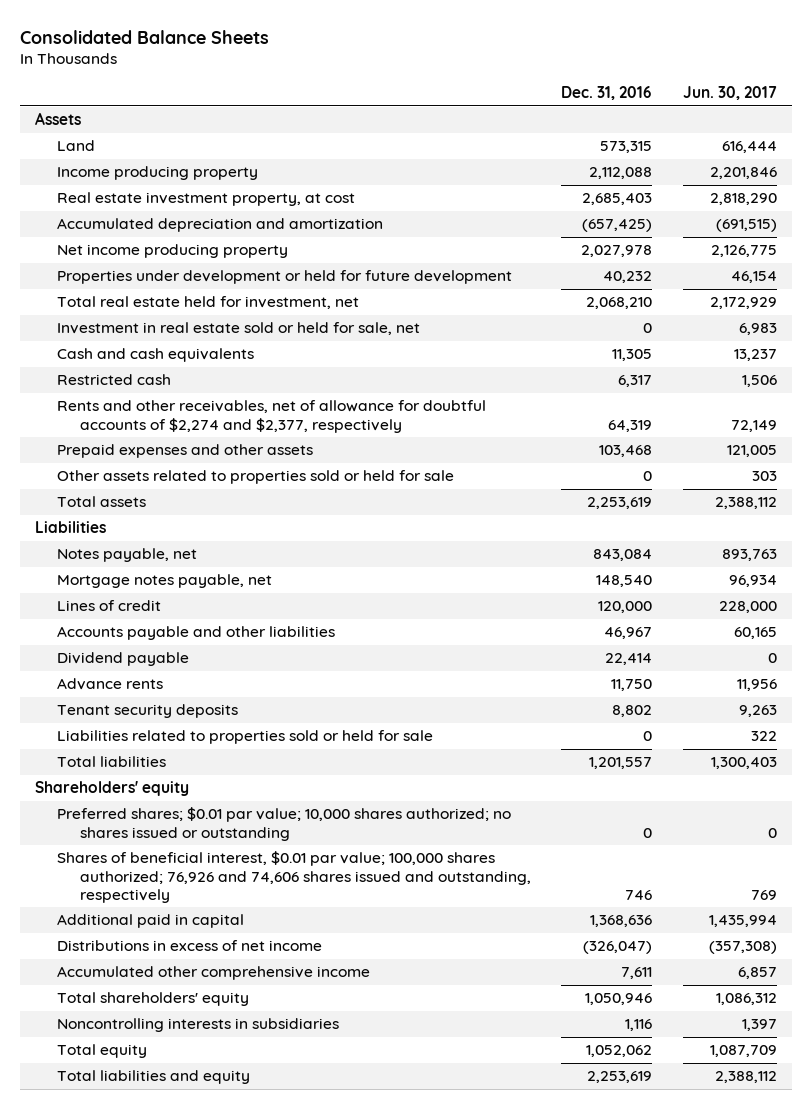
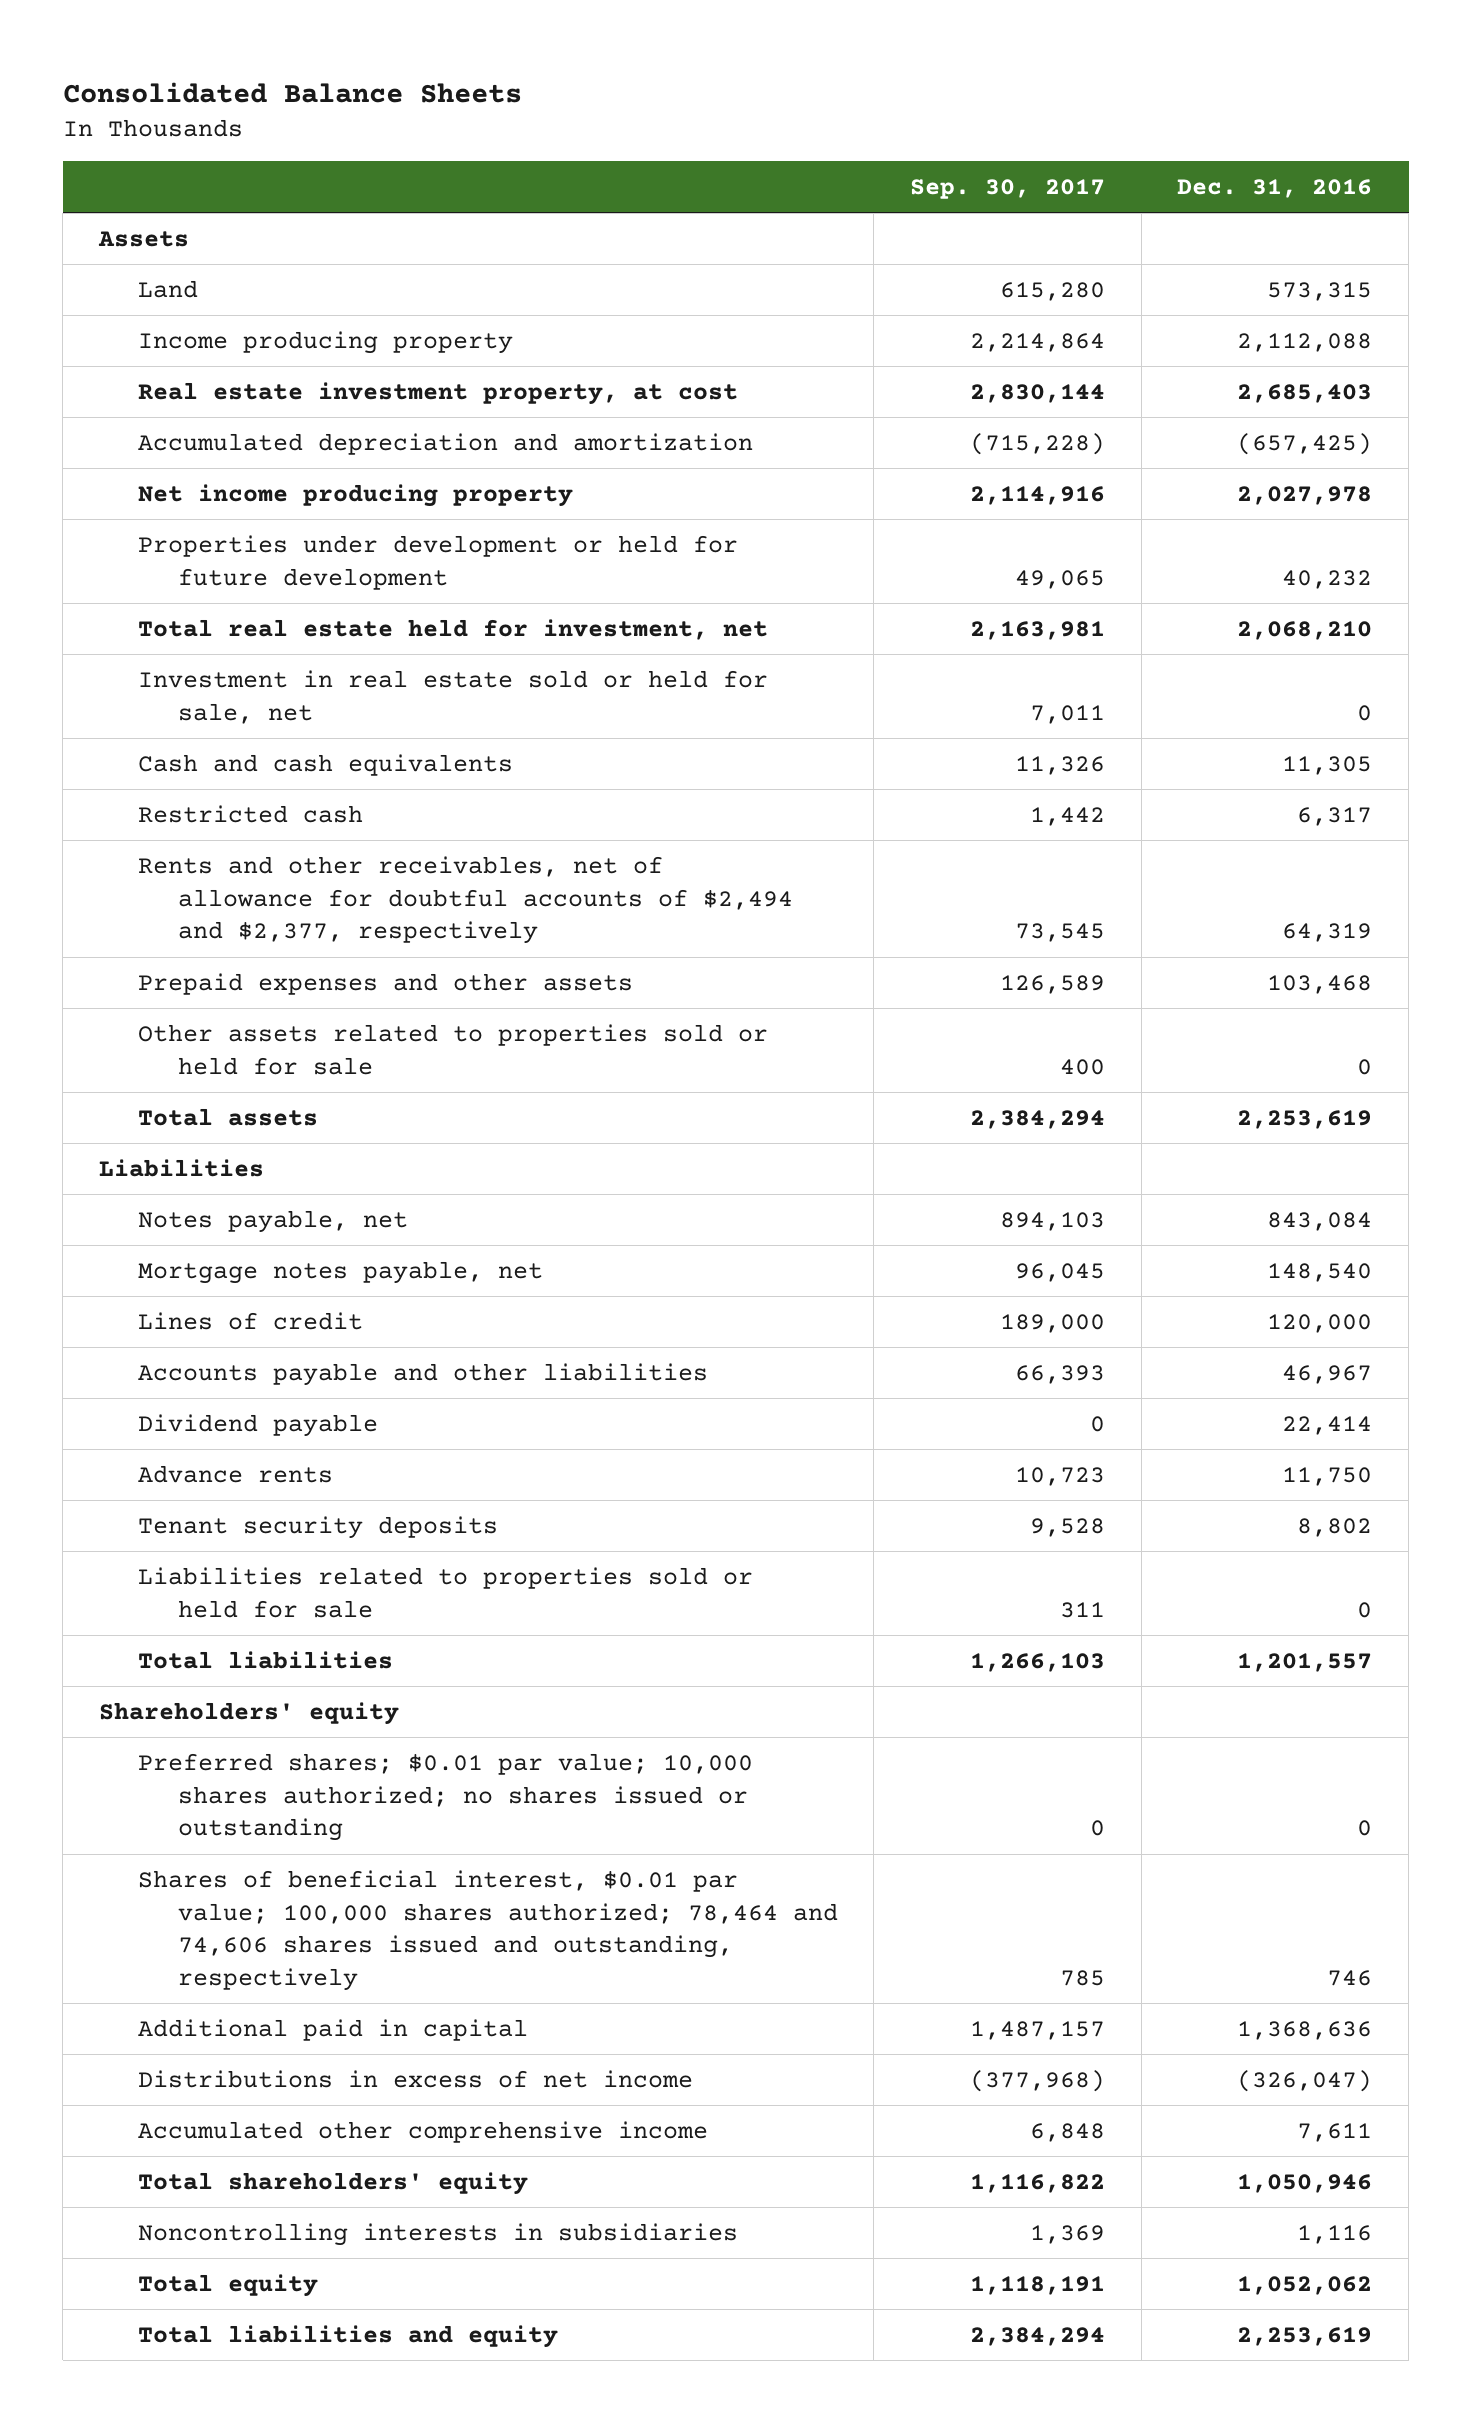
[682,86,777,101] Jun. 30, 2017 -> none
none -> [910,178,1106,199] Sep. 30, 2017
[57,400,487,433] Rents and other receivables, net of allowance for doubtful accounts of $2,274 and $2,377, respectively -> [138,855,793,945] Rents and other receivables, net of allowance for doubtful accounts of $2,494 and $2,377, respectively
[57,851,531,904] Shares of beneficial interest, $0.01 par value; 100,000 shares authorized; 76,926 and 74,606 shares issued and outstanding, respectively -> [138,1869,838,1991] Shares of beneficial interest, $0.01 par value; 100,000 shares authorized; 78,464 and 74,606 shares issued and outstanding, respectively

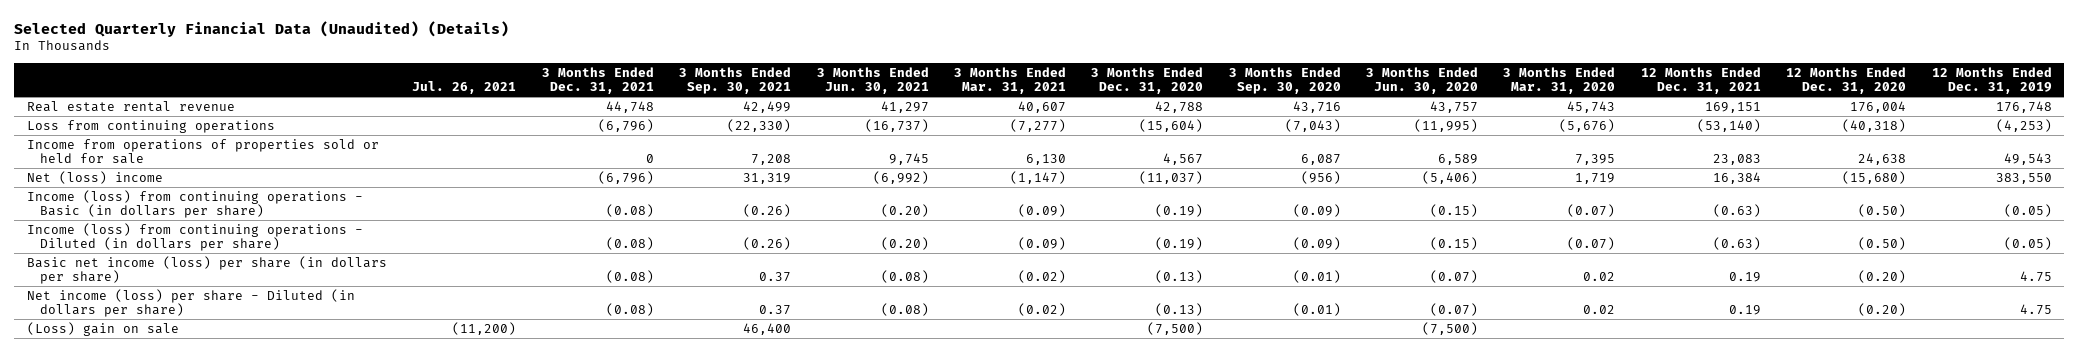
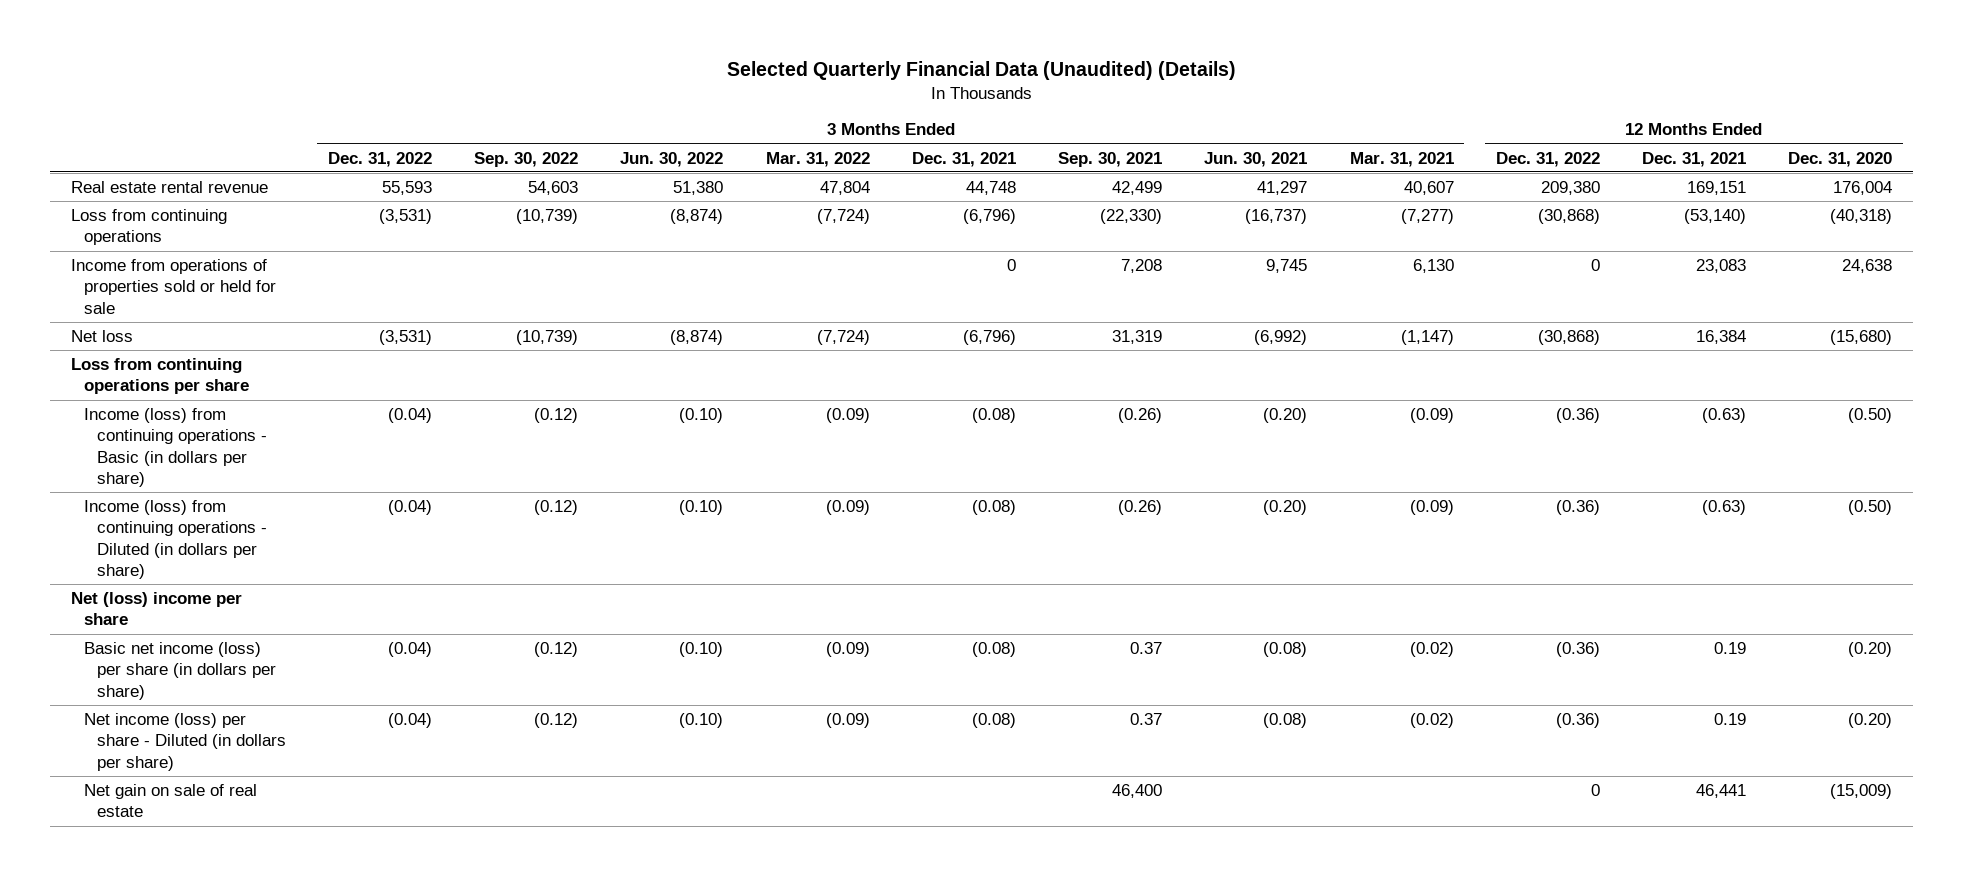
[412,81,517,95] Jul. 26, 2021 -> none
[1091,66,1204,95] 3 Months Ended Dec. 31, 2020 -> none
[1228,66,1341,95] 3 Months Ended Sep. 30, 2020 -> none
[1366,66,1479,95] 3 Months Ended Jun. 30, 2020 -> none
[1503,66,1616,95] 3 Months Ended Mar. 31, 2020 -> none
[1931,66,2052,95] 12 Months Ended Dec. 31, 2019 -> none
none -> [327,151,432,167] Dec. 31, 2022
none -> [474,151,579,167] Sep. 30, 2022
none -> [620,151,724,167] Jun. 30, 2022
none -> [765,151,870,167] Mar. 31, 2022
none -> [1495,151,1600,167] Dec. 31, 2022
[26,170,163,184] Net (loss) income -> [71,329,134,342] Net loss
none -> [71,357,249,395] Loss from continuing operations per share
none -> [71,591,243,626] Net (loss) income per share
[26,321,179,336] (Loss) gain on sale -> none
none -> [83,783,257,818] Net gain on sale of real estate

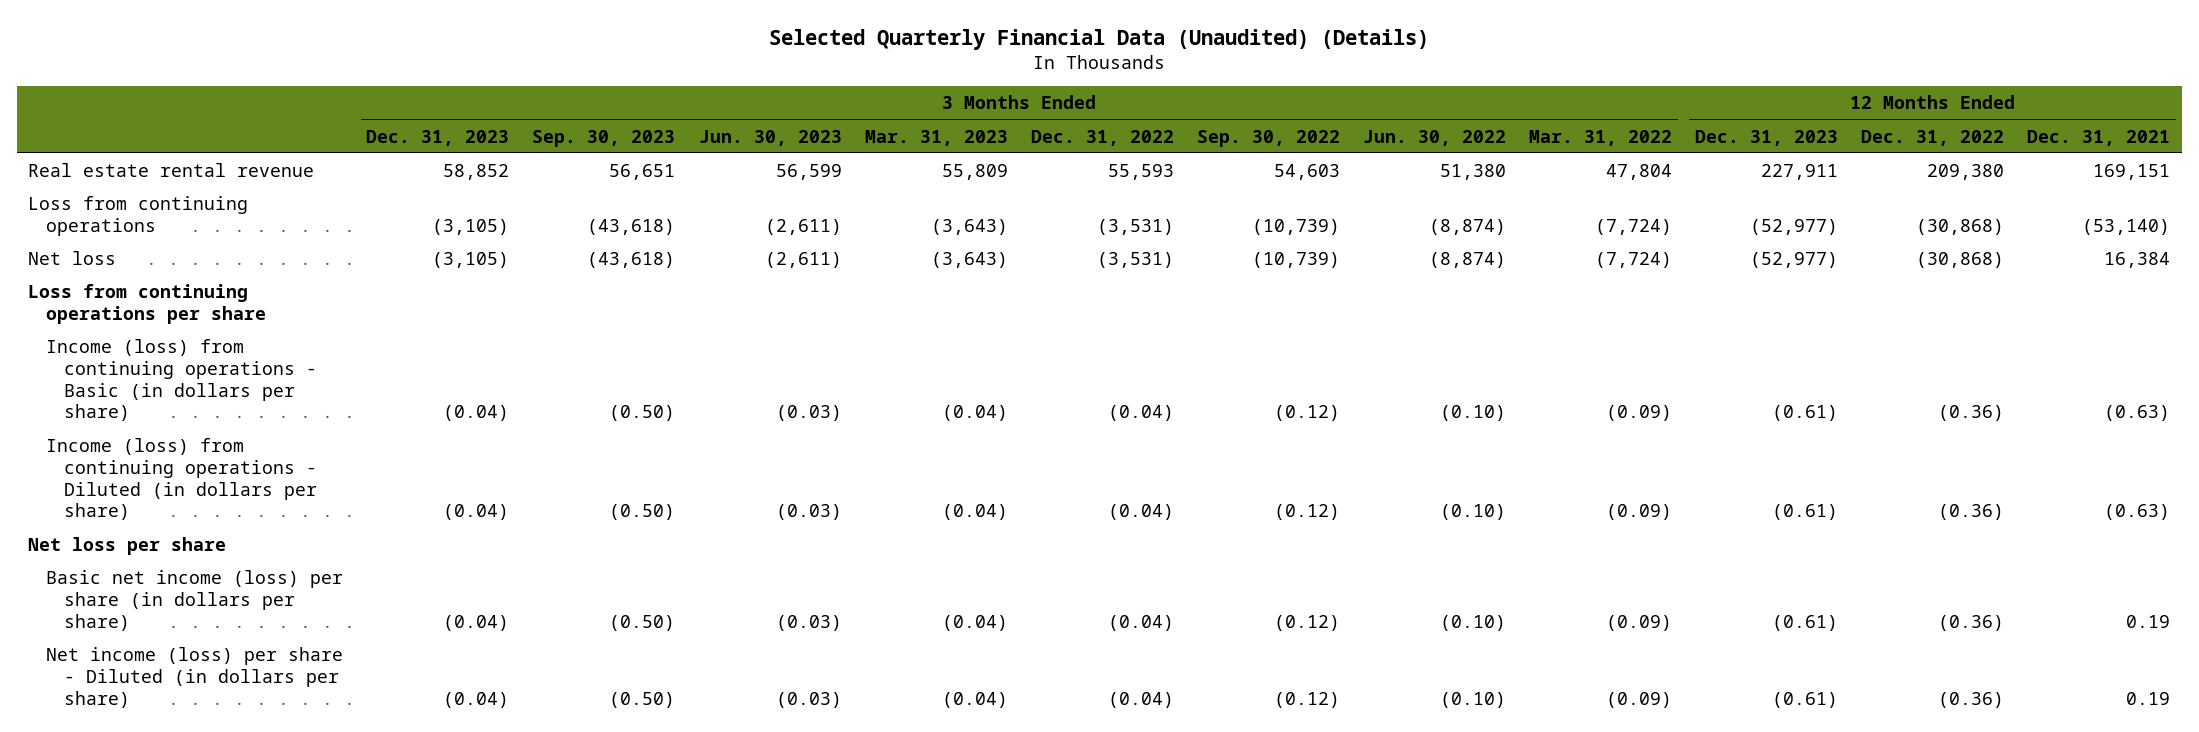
[911,151,1016,167] Dec. 31, 2021 -> none
[1058,151,1163,167] Sep. 30, 2021 -> none
[1204,151,1308,167] Jun. 30, 2021 -> none
[1349,151,1454,167] Mar. 31, 2021 -> none
[1788,151,1893,167] Dec. 31, 2020 -> none
none -> [366,129,510,146] Dec. 31, 2023
none -> [532,129,676,147] Sep. 30, 2023
none -> [698,129,842,146] Jun. 30, 2023
none -> [864,129,1008,146] Mar. 31, 2023
none -> [1695,129,1839,146] Dec. 31, 2023
[71,258,276,314] Income from operations of properties sold or held for sale -> none
[71,591,243,626] Net (loss) income per share -> [28,536,227,555] Net loss per share
[83,783,257,818] Net gain on sale of real estate -> none

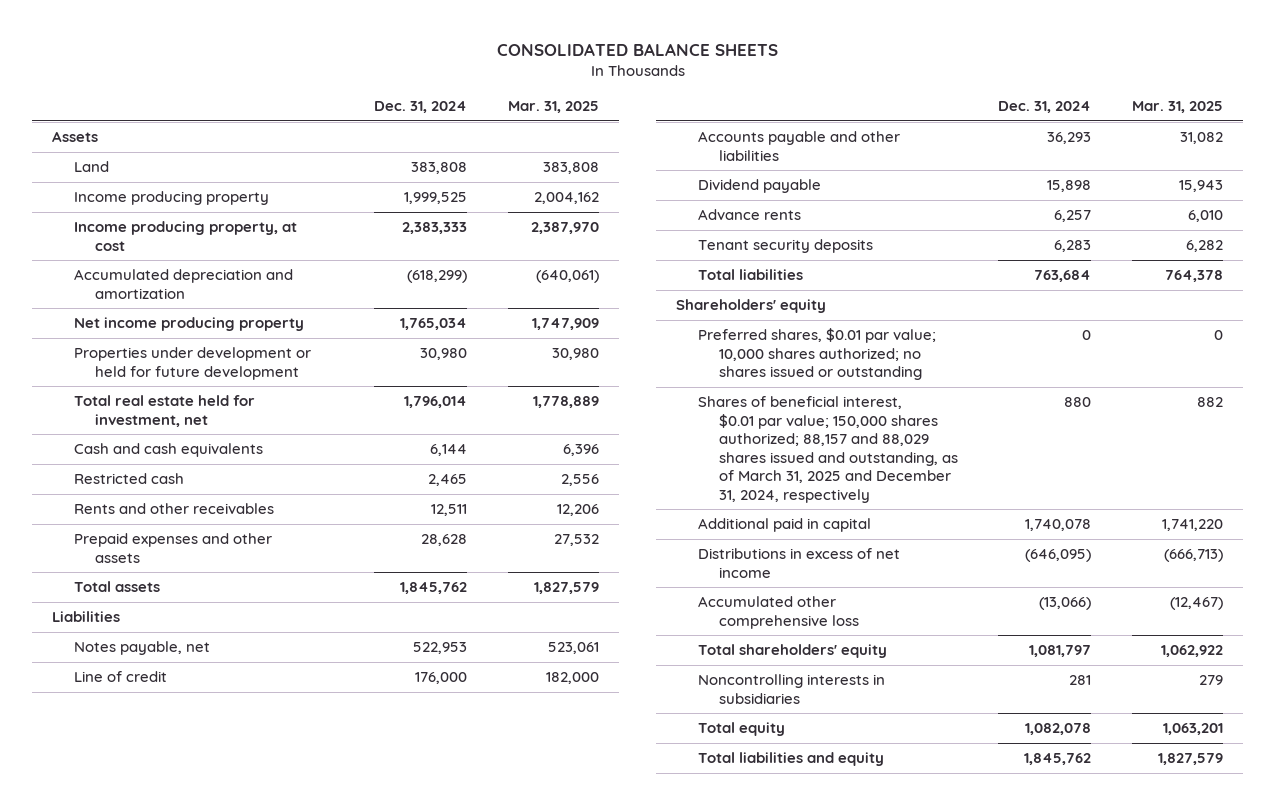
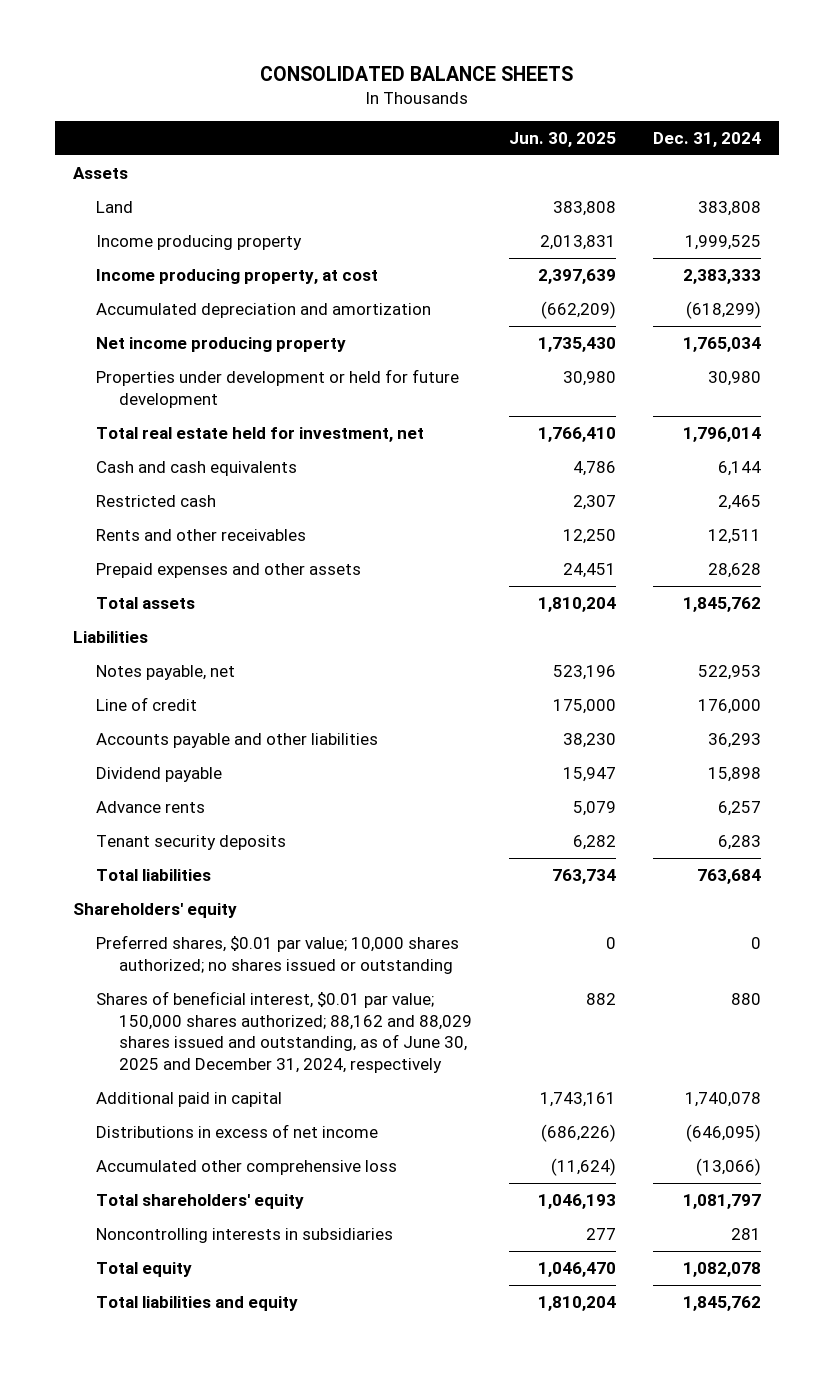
[507,100,599,113] Mar. 31, 2025 -> none
none -> [508,131,616,147] Jun. 30, 2025
[697,396,958,503] Shares of beneficial interest, $0.01 par value; 150,000 shares authorized; 88,157 and 88,029 shares issued and outstanding, as of March 31, 2025 and December 31, 2024, respectively -> [96,990,472,1074] Shares of beneficial interest, $0.01 par value; 150,000 shares authorized; 88,162 and 88,029 shares issued and outstanding, as of June 30, 2025 and December 31, 2024, respectively

